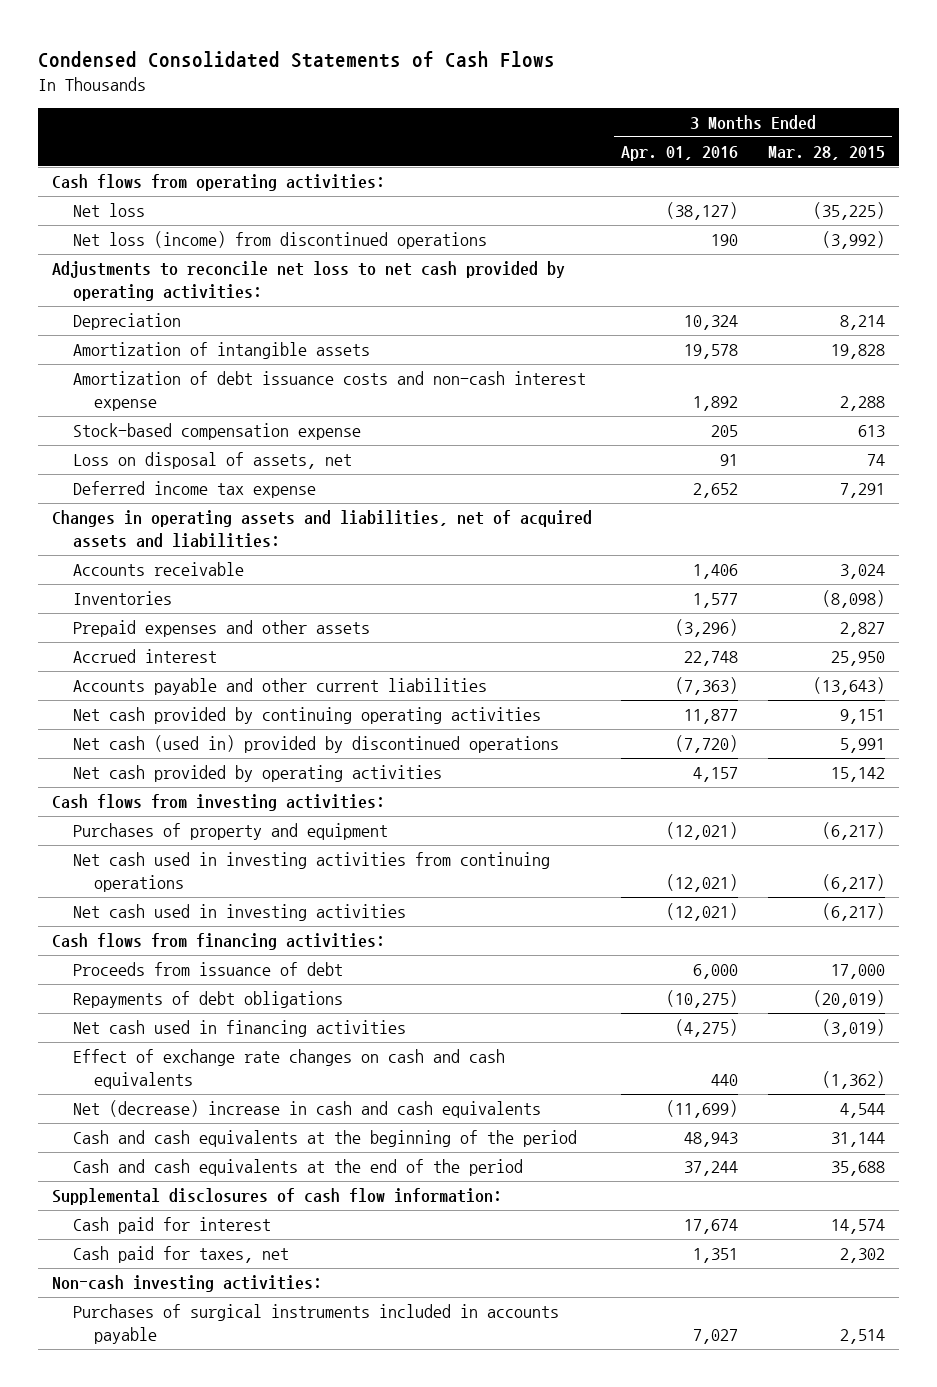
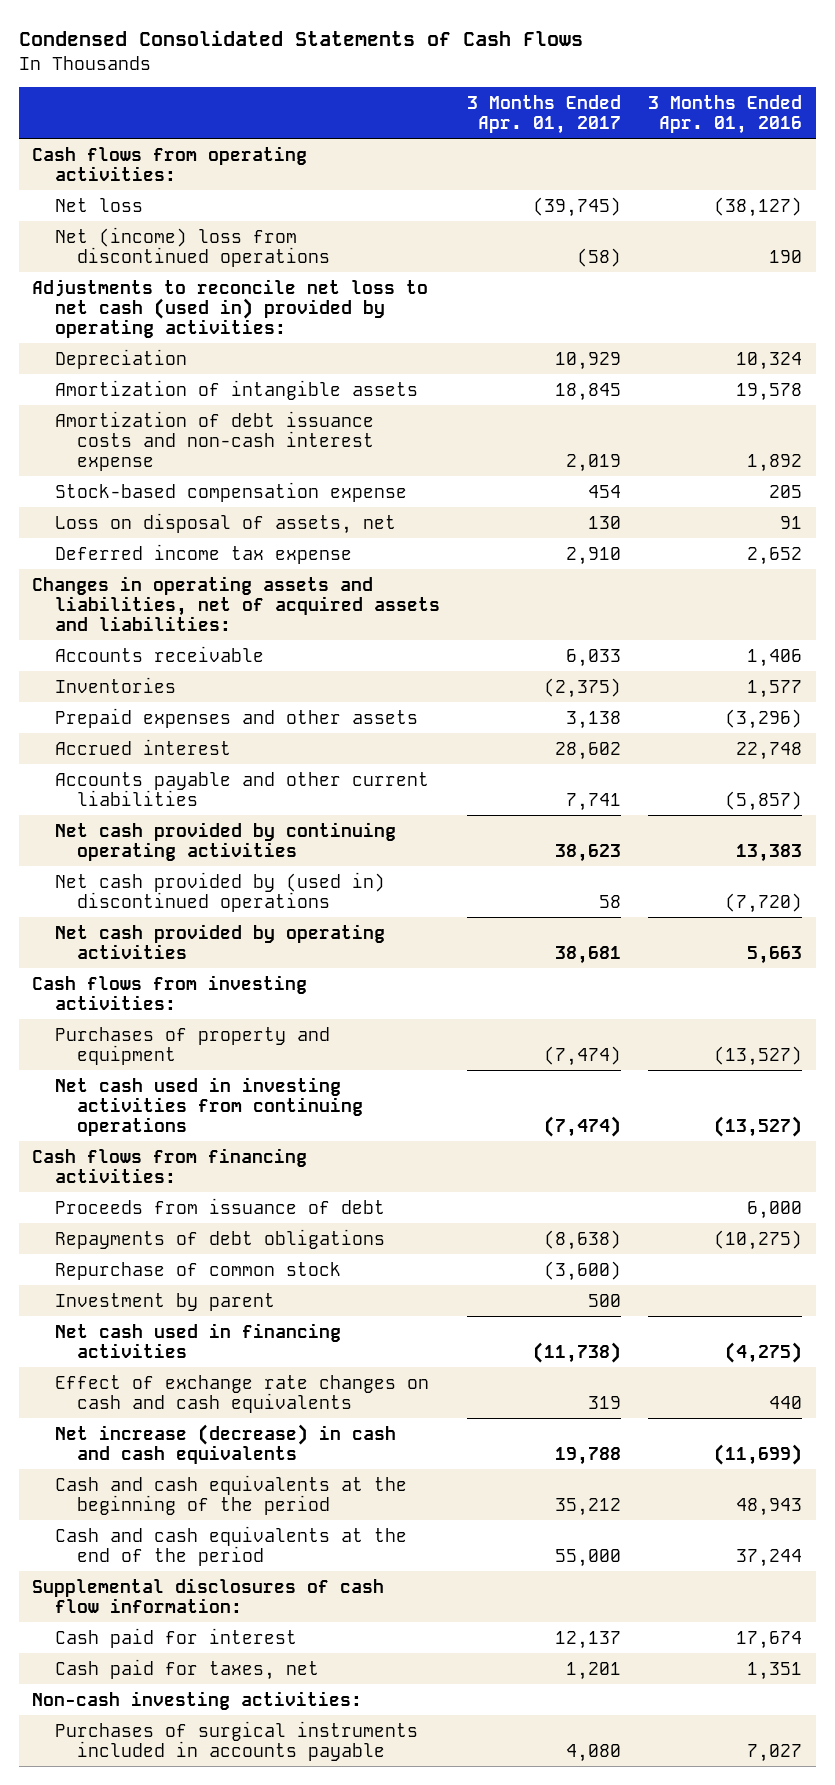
[767,146,885,161] Mar. 28, 2015 -> none
none -> [467,94,622,135] 3 Months Ended Apr. 01, 2017
[72,231,487,250] Net loss (income) from discontinued operations -> [54,226,331,267] Net (income) loss from discontinued operations
[52,261,566,302] Adjustments to reconcile net loss to net cash provided by operating activities: -> [32,278,429,339] Adjustments to reconcile net loss to net cash (used in) provided by operating activities:
[675,677,739,696] (7,363) -> [725,790,803,811] (5,857)
[684,709,739,725] 11,877 -> [736,843,803,862] 13,383
[72,735,559,754] Net cash (used in) provided by discontinued operations -> [54,871,385,912] Net cash provided by (used in) discontinued operations
[693,767,739,783] 4,157 -> [747,945,803,964] 5,663
[72,904,406,922] Net cash used in investing activities -> none
[666,822,739,841] (12,021) -> [714,1045,803,1066] (13,527)
[666,874,739,893] (12,021) -> [714,1116,803,1138] (13,527)
none -> [54,1261,341,1280] Repurchase of common stock
none -> [54,1292,275,1311] Investment by parent
[72,1100,541,1119] Net (decrease) increase in cash and cash equivalents -> [54,1423,396,1464] Net increase (decrease) in cash and cash equivalents

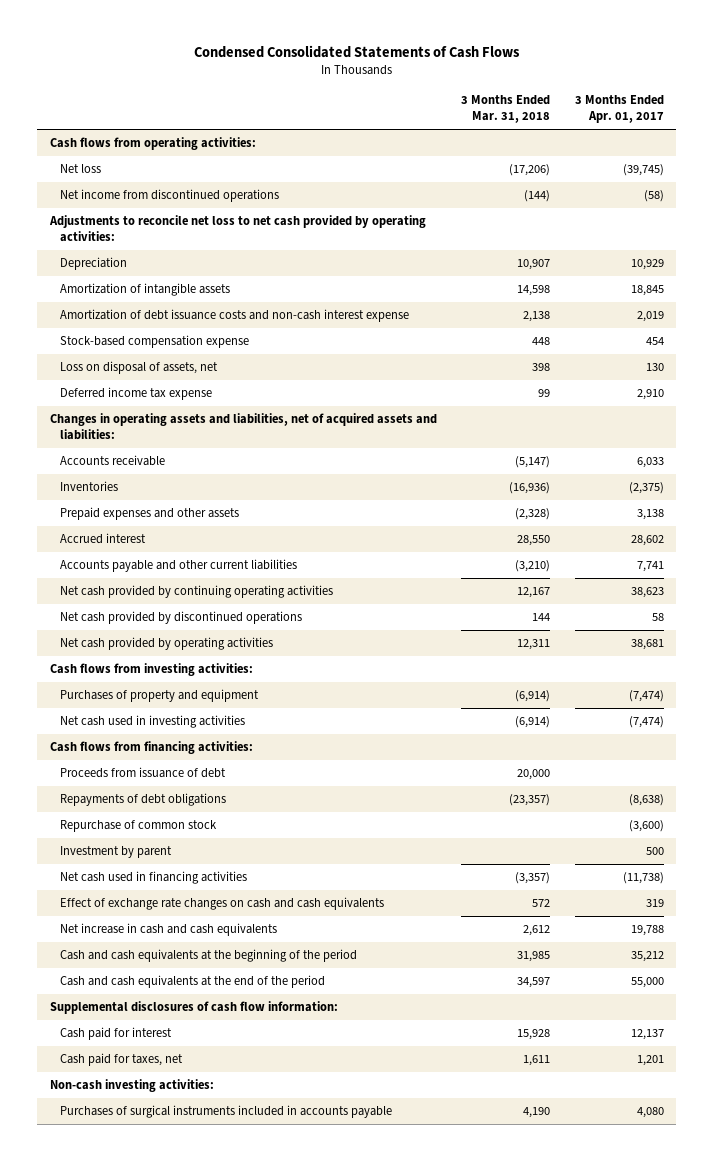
[648,94,803,135] 3 Months Ended Apr. 01, 2016 -> none
none -> [461,95,551,124] 3 Months Ended Mar. 31, 2018
[54,226,331,267] Net (income) loss from discontinued operations -> [59,189,279,203] Net income from discontinued operations
[32,278,429,339] Adjustments to reconcile net loss to net cash (used in) provided by operating activities: -> [48,215,426,243] Adjustments to reconcile net loss to net cash provided by operating activities:
[54,871,385,912] Net cash provided by (used in) discontinued operations -> [59,611,302,625] Net cash provided by discontinued operations
[54,1076,364,1137] Net cash used in investing activities from continuing operations -> [59,715,245,729] Net cash used in investing activities
[54,1423,396,1464] Net increase (decrease) in cash and cash equivalents -> [59,923,277,937] Net increase in cash and cash equivalents

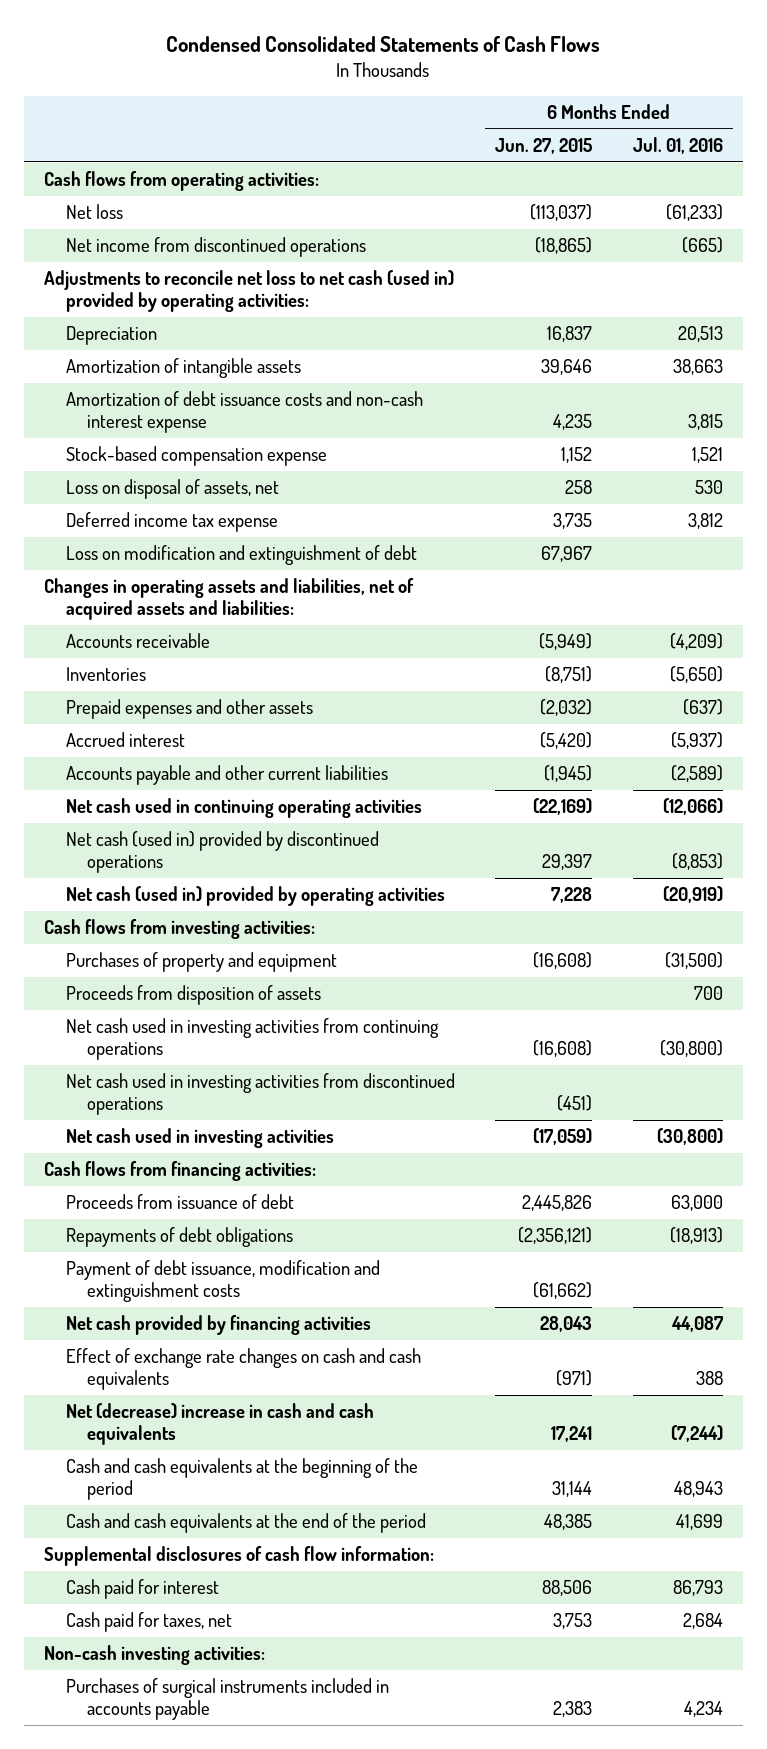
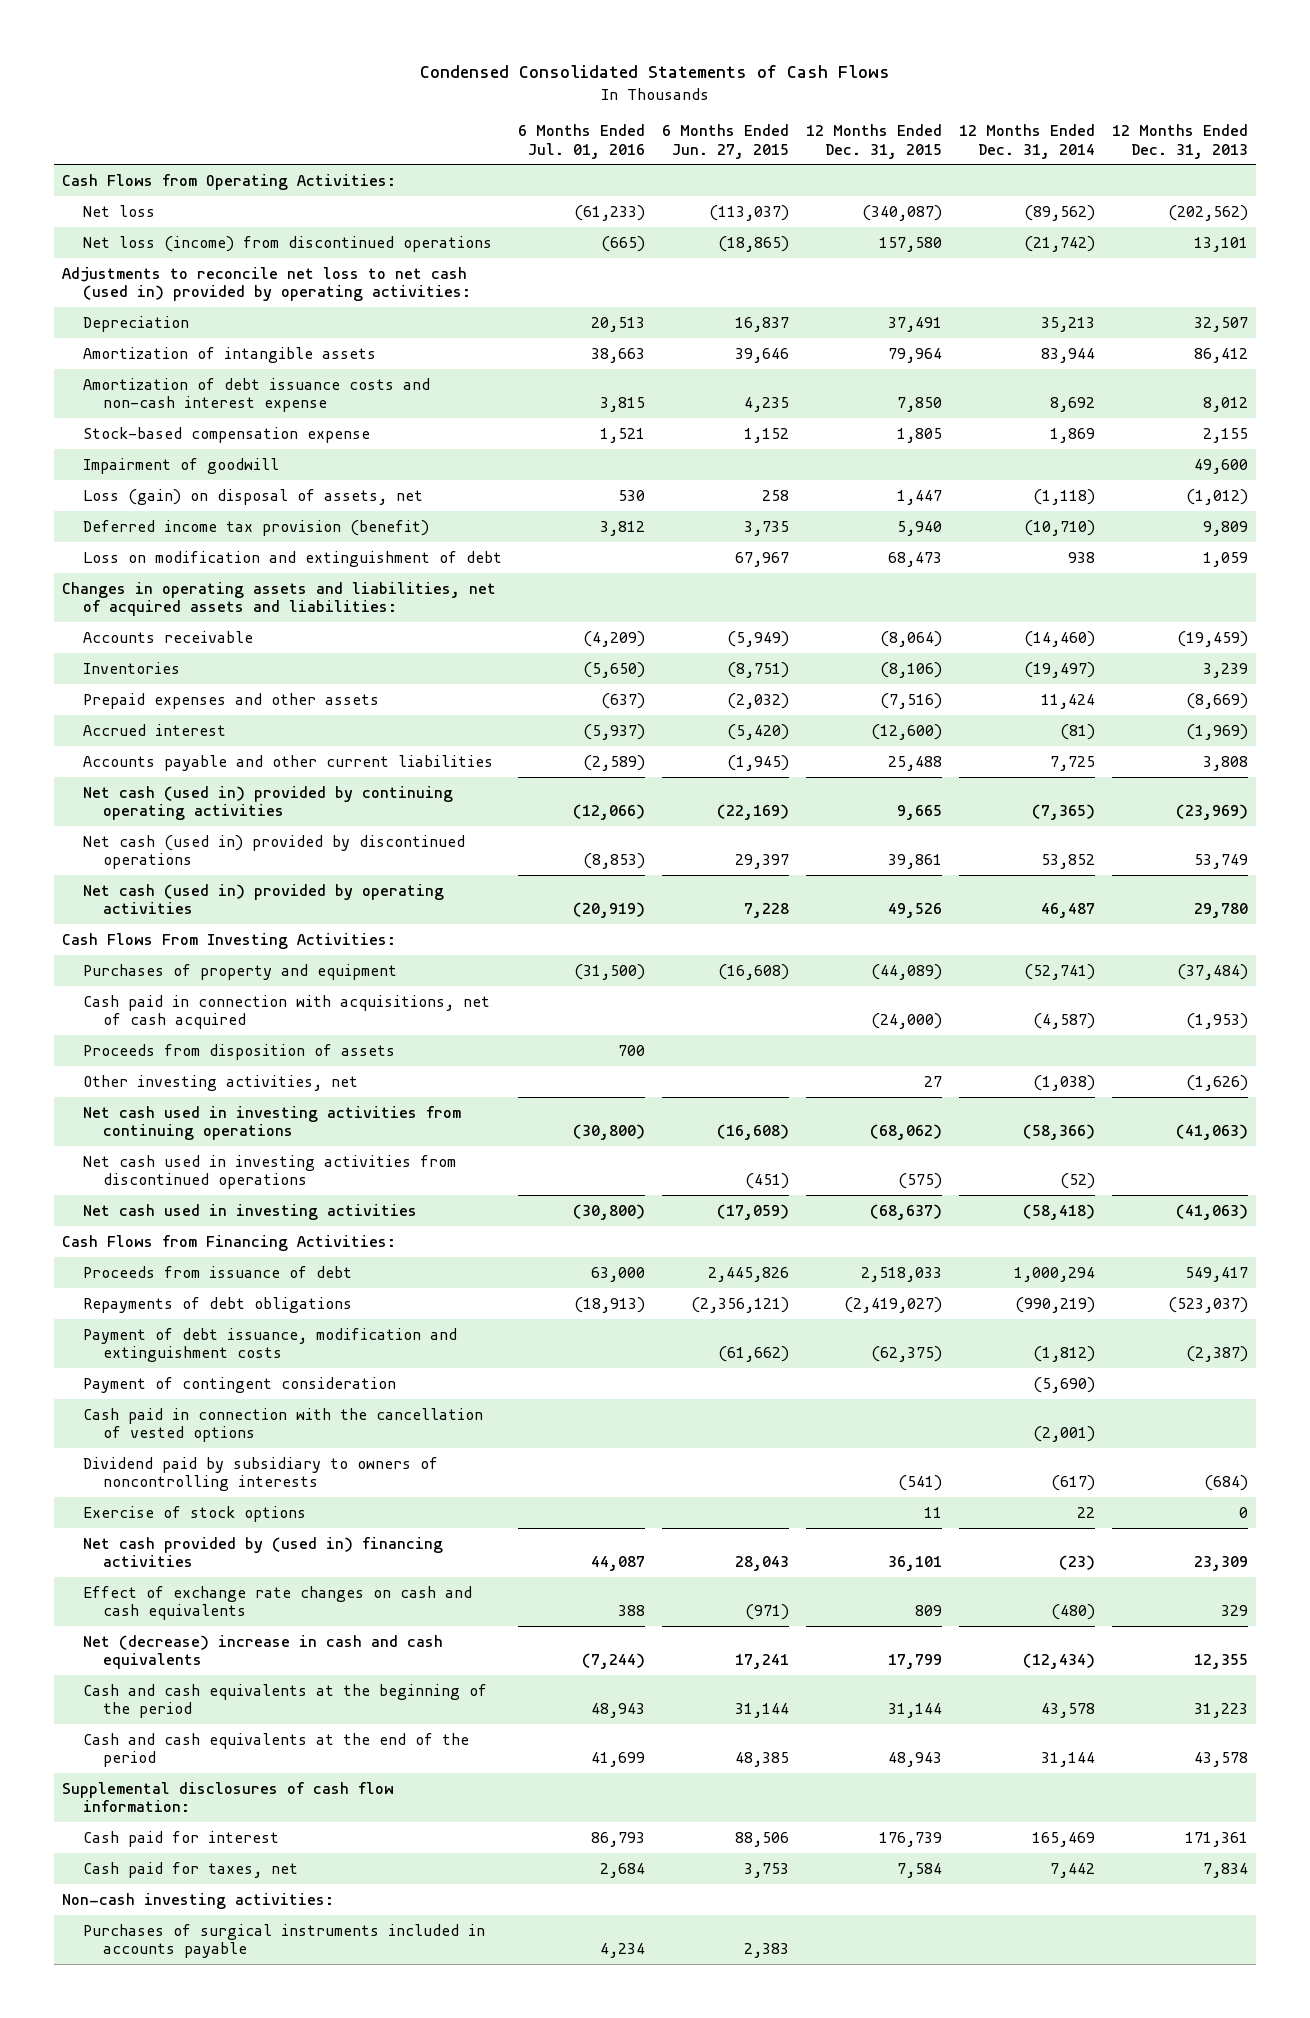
none -> [806,124,943,159] 12 Months Ended Dec. 31, 2015
none -> [958,124,1095,159] 12 Months Ended Dec. 31, 2014
none -> [1111,124,1248,159] 12 Months Ended Dec. 31, 2013
[44,171,320,192] Cash flows from operating activities: -> [61,173,396,190] Cash Flows from Operating Activities:
[65,237,366,258] Net income from discontinued operations -> [82,235,492,252] Net loss (income) from discontinued operations
none -> [82,457,279,474] Impairment of goodwill
[65,479,279,500] Loss on disposal of assets, net -> [82,488,423,505] Loss (gain) on disposal of assets, net
[65,512,278,533] Deferred income tax expense -> [82,519,429,536] Deferred income tax provision (benefit)
[65,798,422,819] Net cash used in continuing operating activities -> [82,785,453,821] Net cash (used in) provided by continuing operating activities
[44,919,316,940] Cash flows from investing activities: -> [61,932,396,949] Cash Flows From Investing Activities:
none -> [82,994,490,1030] Cash paid in connection with acquisitions, net of cash acquired
none -> [82,1074,358,1091] Other investing activities, net
[44,1161,317,1182] Cash flows from financing activities: -> [61,1234,396,1251] Cash Flows from Financing Activities:
none -> [82,1376,396,1393] Payment of contingent consideration
none -> [82,1407,483,1443] Cash paid in connection with the cancellation of vested options
none -> [82,1456,438,1492] Dividend paid by subsidiary to owners of noncontrolling interests
none -> [82,1505,306,1522] Exercise of stock options
[65,1315,371,1336] Net cash provided by financing activities -> [82,1536,443,1568] Net cash provided by (used in) financing activities

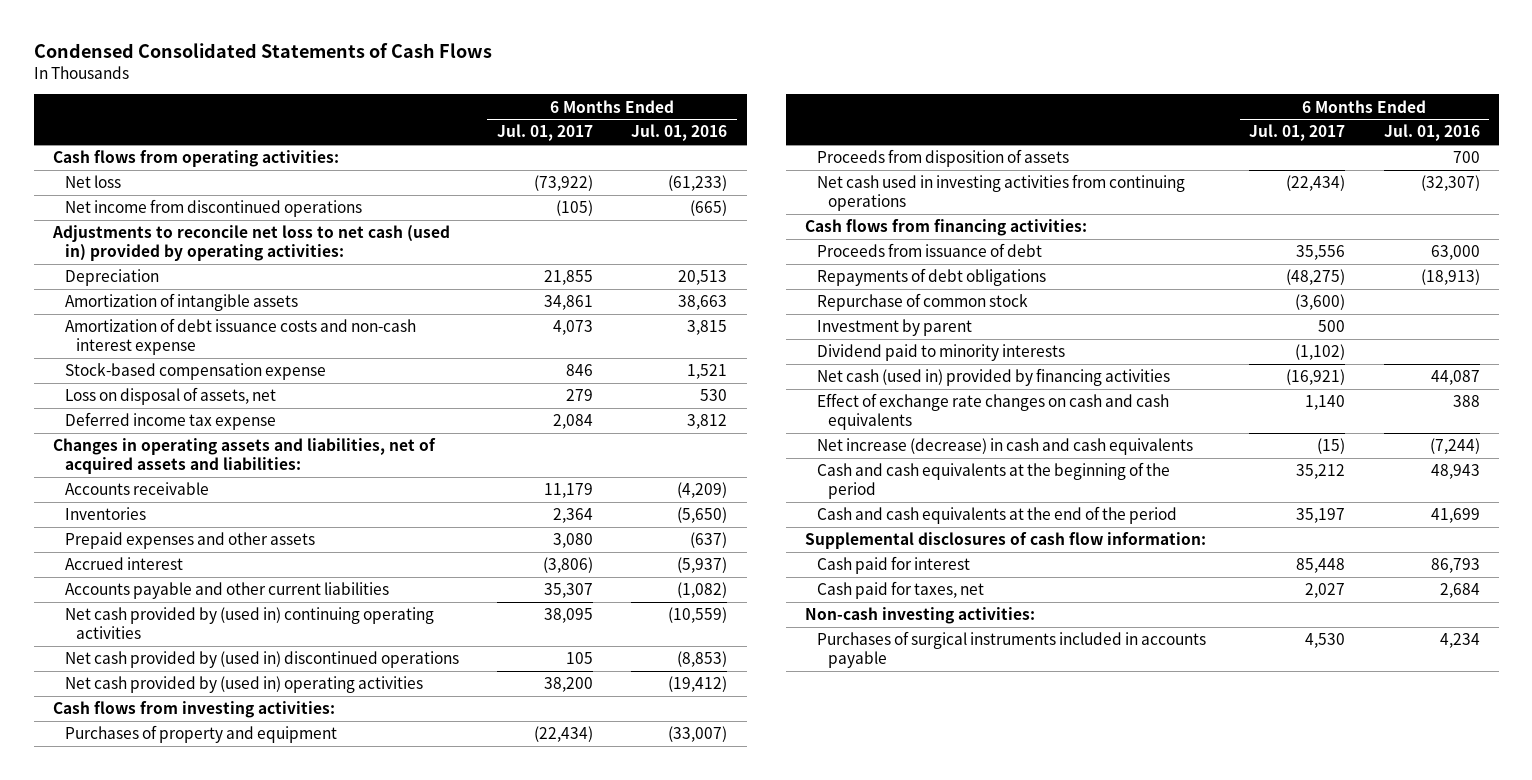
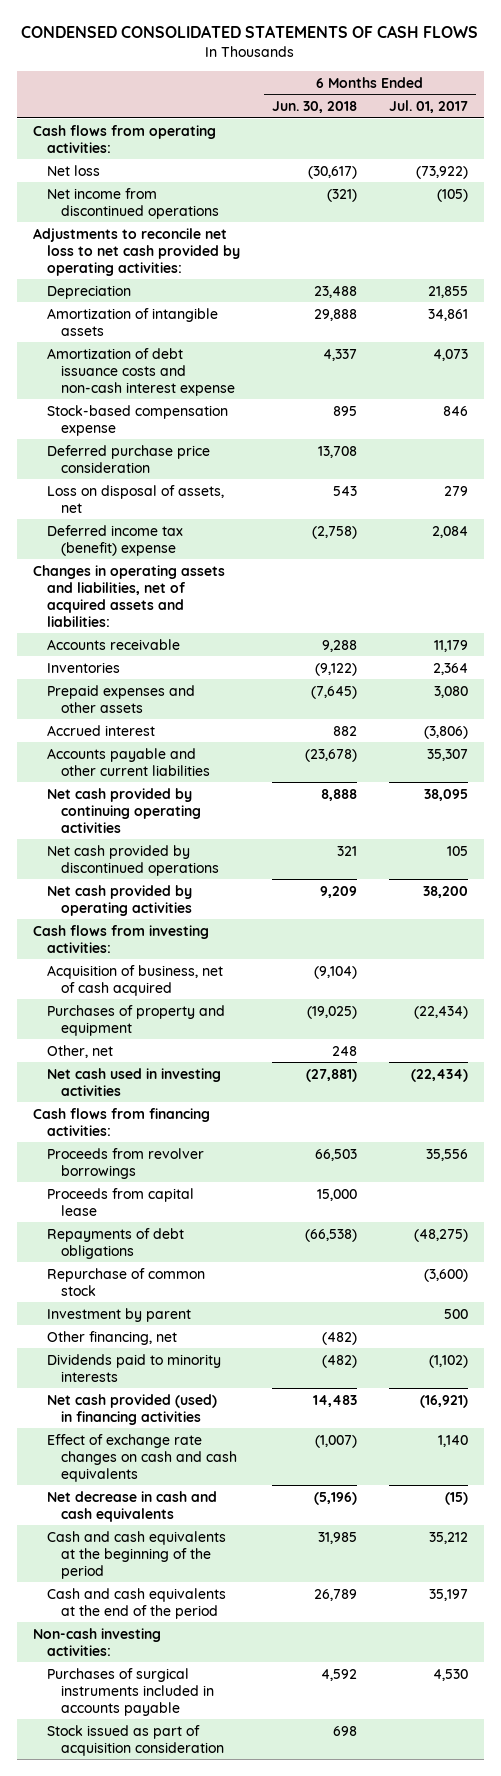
[33,42,492,58] Condensed Consolidated Statements of Cash Flows -> [21,25,479,39] CONDENSED CONSOLIDATED STATEMENTS OF CASH FLOWS
[631,124,728,142] Jul. 01, 2016 -> none
none -> [271,101,357,114] Jun. 30, 2018
[51,225,450,262] Adjustments to reconcile net loss to net cash (used in) provided by operating activities: -> [32,227,240,276] Adjustments to reconcile net loss to net cash provided by operating activities:
none -> [46,444,210,473] Deferred purchase price consideration
[64,412,276,431] Deferred income tax expense -> [46,524,183,556] Deferred income tax (benefit) expense
[64,607,434,640] Net cash provided by (used in) continuing operating activities -> [46,787,201,833] Net cash provided by continuing operating activities
[64,651,459,669] Net cash provided by (used in) discontinued operations -> [46,844,219,876] Net cash provided by discontinued operations
[64,676,423,694] Net cash provided by (used in) operating activities -> [46,884,192,916] Net cash provided by operating activities
none -> [46,964,223,996] Acquisition of business, net of cash acquired
[816,149,1069,168] Proceeds from disposition of assets -> none
none -> [46,1044,113,1058] Other, net
[816,174,1185,212] Net cash used in investing activities from continuing operations -> [46,1067,221,1096] Net cash used in investing activities
[816,243,1042,258] Proceeds from issuance of debt -> [46,1147,204,1179] Proceeds from revolver borrowings
none -> [46,1187,194,1216] Proceeds from capital lease
none -> [46,1330,177,1345] Other financing, net
[816,344,1065,362] Dividend paid to minority interests -> [46,1353,221,1382] Dividends paid to minority interests
[816,368,1170,387] Net cash (used in) provided by financing activities -> [46,1393,217,1425] Net cash provided (used) in financing activities
[816,438,1193,456] Net increase (decrease) in cash and cash equivalents -> [46,1490,217,1522] Net decrease in cash and cash equivalents
[804,532,1206,550] Supplemental disclosures of cash flow information: -> none
[816,556,970,575] Cash paid for interest -> none
[816,581,984,600] Cash paid for taxes, net -> none
none -> [46,1724,224,1756] Stock issued as part of acquisition consideration

